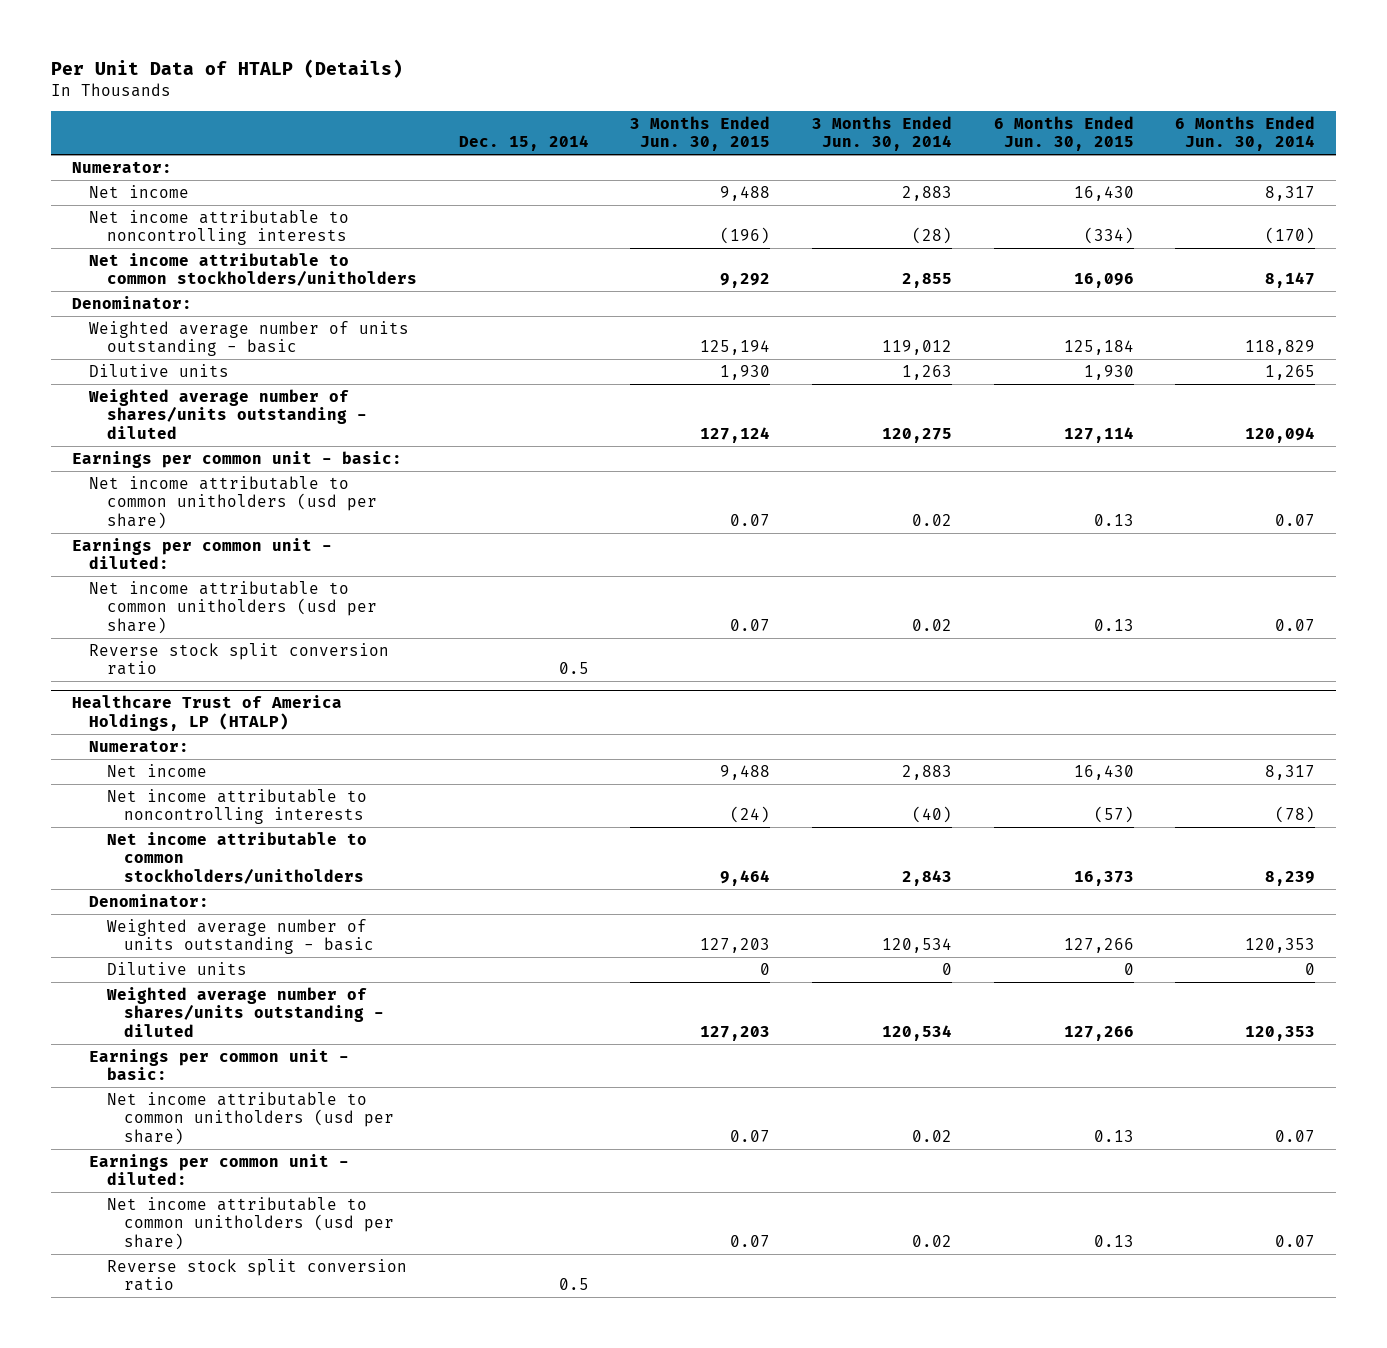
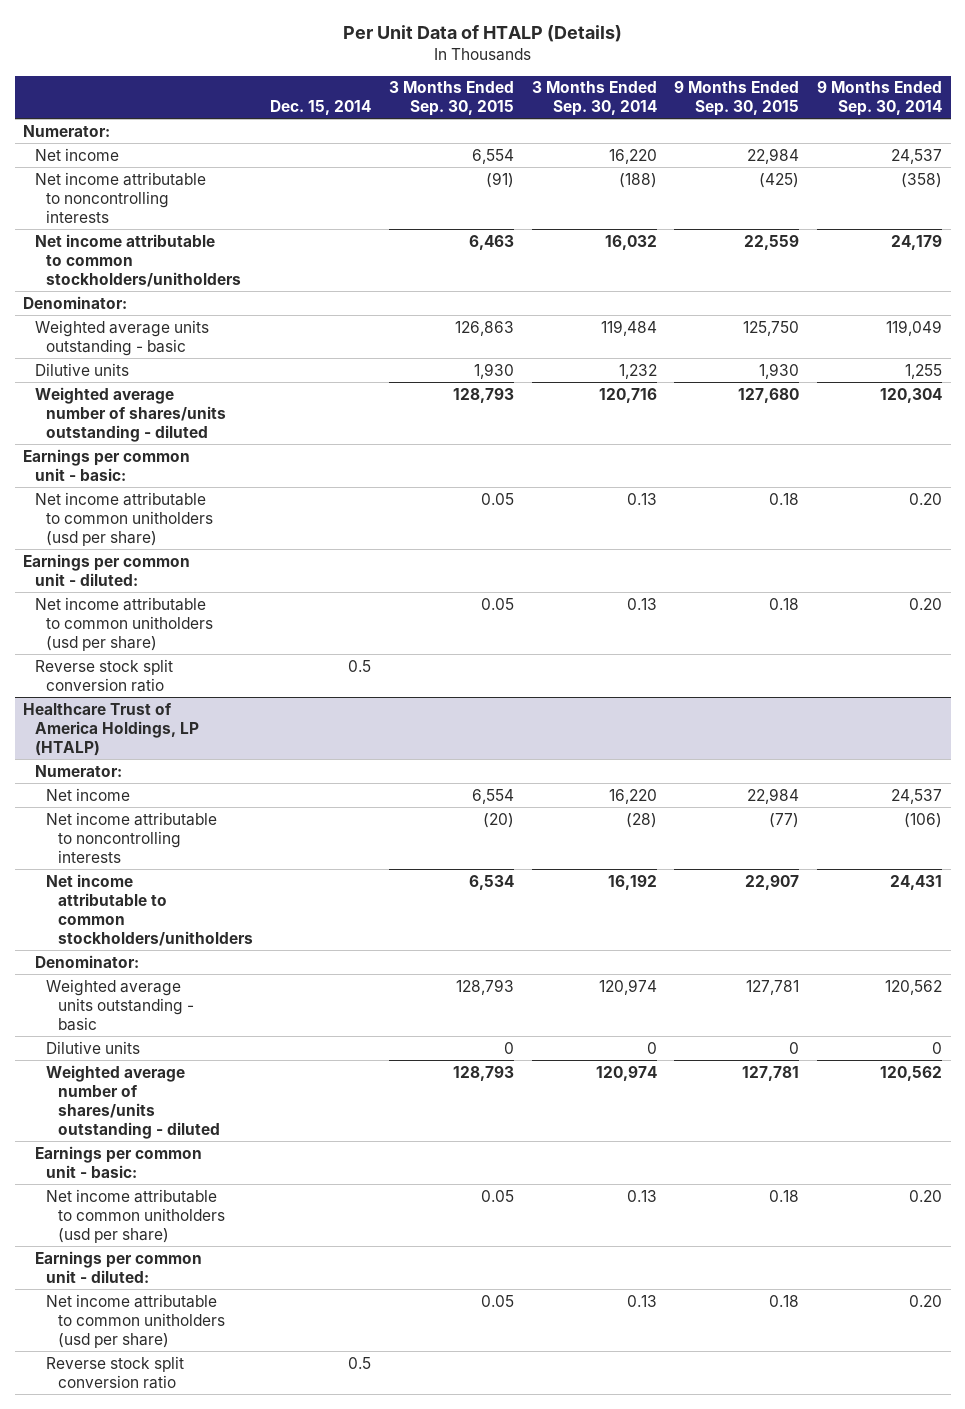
[630,115,771,152] 3 Months Ended Jun. 30, 2015 -> none
[811,115,952,152] 3 Months Ended Jun. 30, 2014 -> none
[993,115,1134,152] 6 Months Ended Jun. 30, 2015 -> none
[1175,115,1316,152] 6 Months Ended Jun. 30, 2014 -> none
none -> [388,81,514,117] 3 Months Ended Sep. 30, 2015
none -> [531,81,657,117] 3 Months Ended Sep. 30, 2014
none -> [674,81,800,117] 9 Months Ended Sep. 30, 2015
none -> [816,81,942,117] 9 Months Ended Sep. 30, 2014
[89,320,410,357] Weighted average number of units outstanding - basic -> [34,319,209,356] Weighted average units outstanding - basic
[106,918,375,955] Weighted average number of units outstanding - basic -> [46,978,194,1031] Weighted average units outstanding - basic

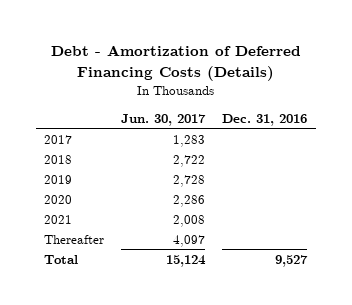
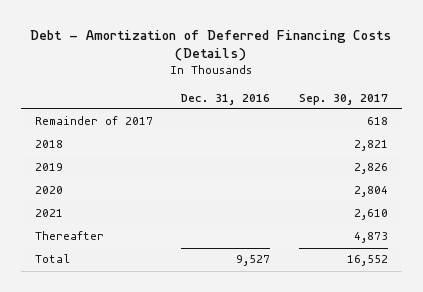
[121,113,207,126] Jun. 30, 2017 -> none
none -> [298,93,388,105] Sep. 30, 2017
[44,134,73,144] 2017 -> [35,116,154,126] Remainder of 2017

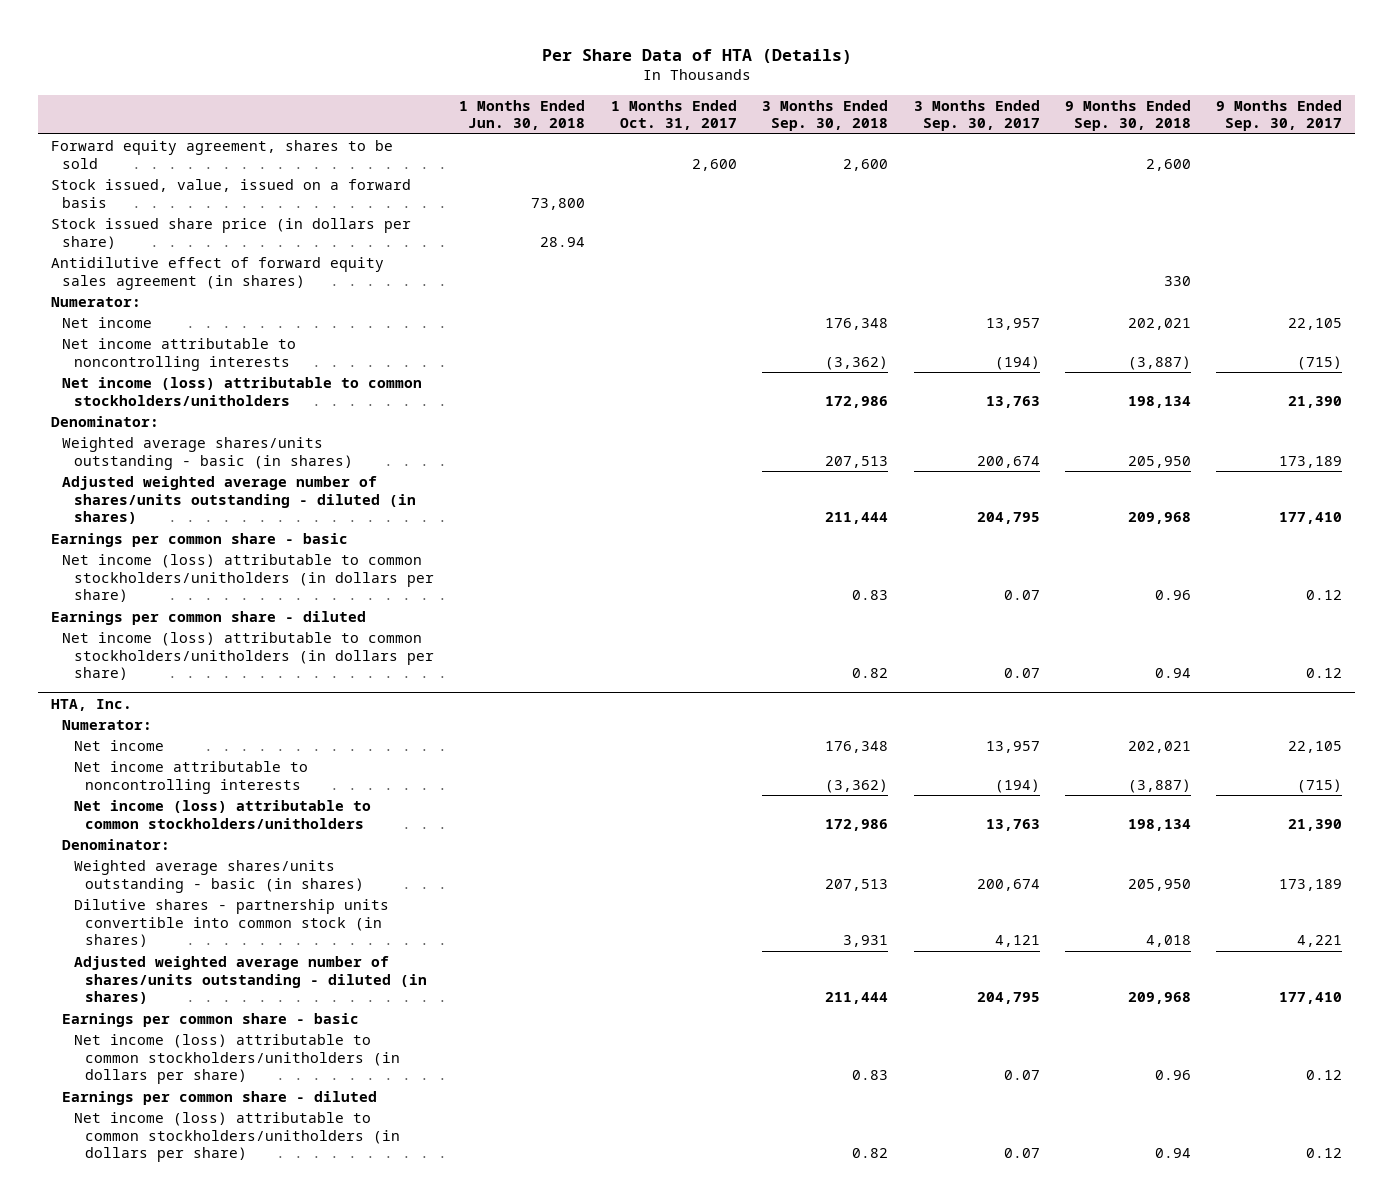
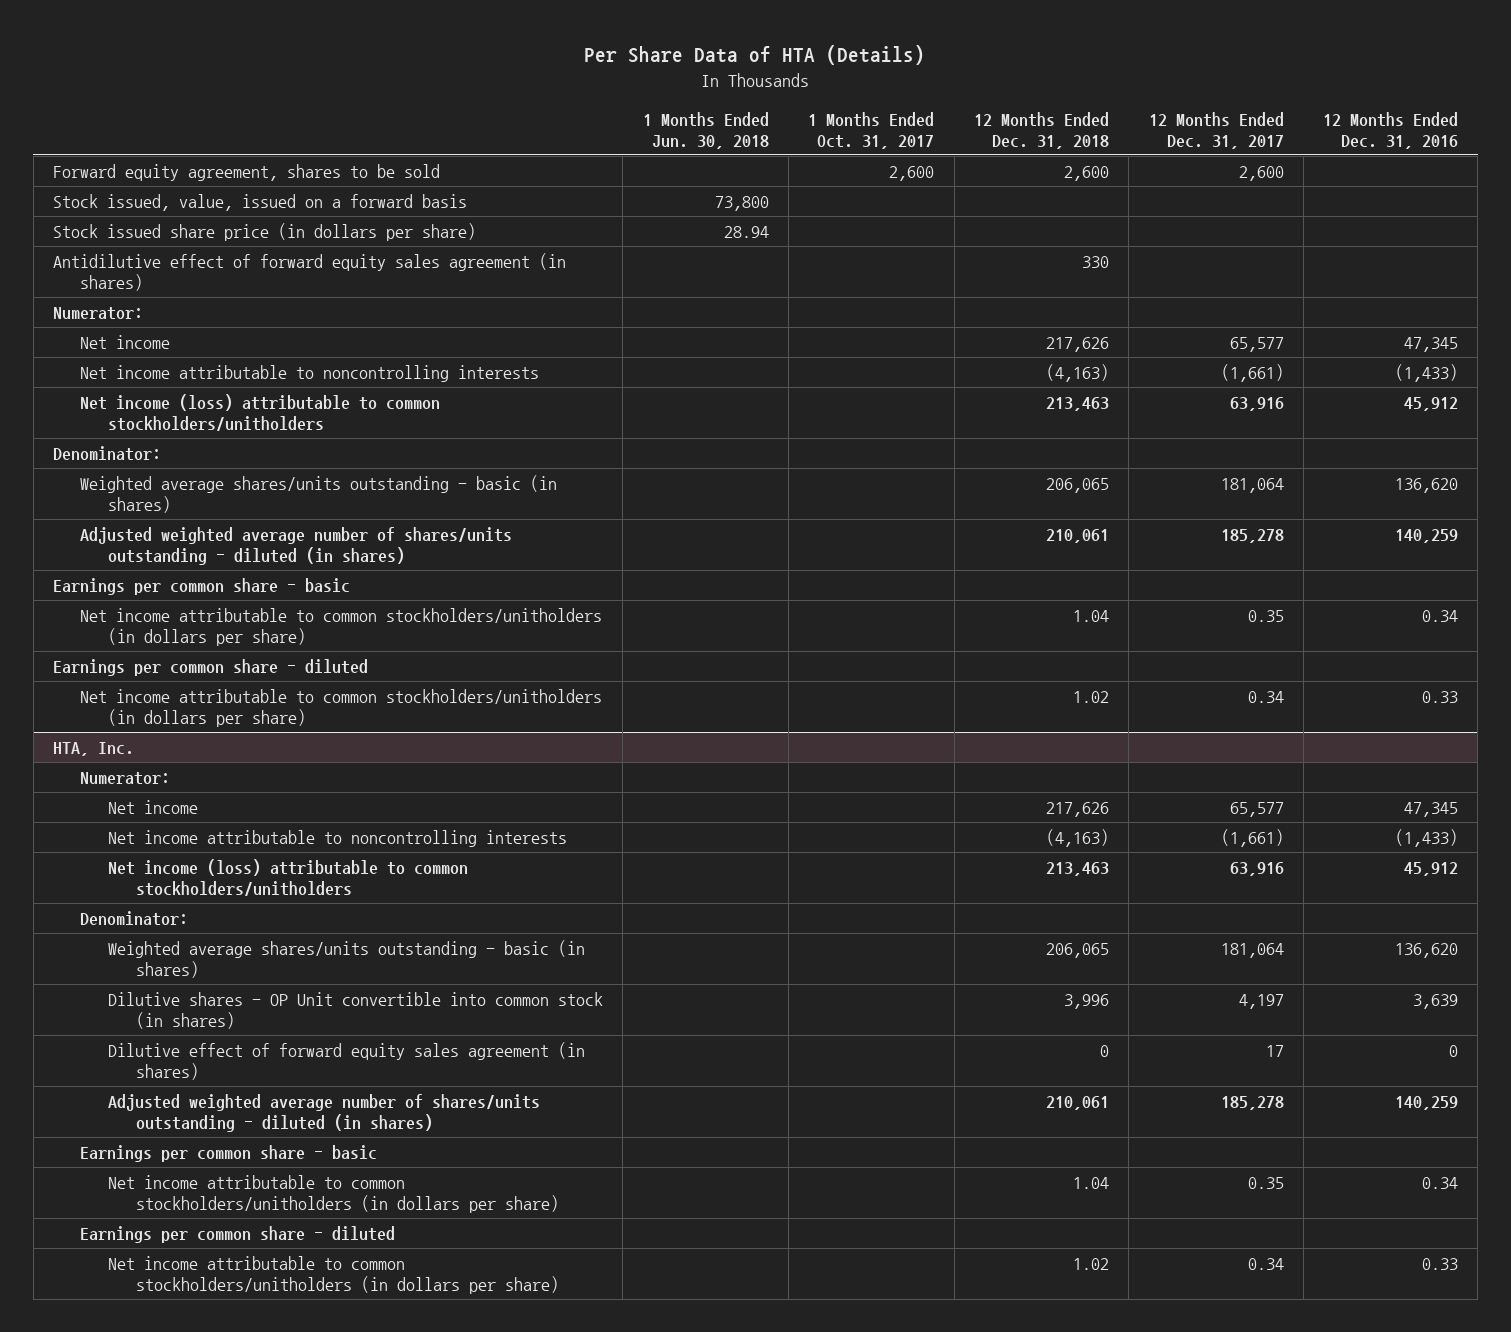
[762,99,889,132] 3 Months Ended Sep. 30, 2018 -> none
[913,99,1040,132] 3 Months Ended Sep. 30, 2017 -> none
[1064,99,1191,132] 9 Months Ended Sep. 30, 2018 -> none
[1216,99,1343,132] 9 Months Ended Sep. 30, 2017 -> none
none -> [973,111,1109,149] 12 Months Ended Dec. 31, 2018
none -> [1148,111,1284,149] 12 Months Ended Dec. 31, 2017
none -> [1323,111,1459,149] 12 Months Ended Dec. 31, 2016
[62,553,434,603] Net income (loss) attributable to common stockholders/unitholders (in dollars per share) -> [80,607,603,646] Net income attributable to common stockholders/unitholders (in dollars per share)
[62,631,434,681] Net income (loss) attributable to common stockholders/unitholders (in dollars per share) -> [80,688,603,727] Net income attributable to common stockholders/unitholders (in dollars per share)
[73,898,389,948] Dilutive shares - partnership units convertible into common stock (in shares) -> [108,991,604,1029] Dilutive shares - OP Unit convertible into common stock (in shares)
none -> [108,1041,586,1080] Dilutive effect of forward equity sales agreement (in shares)
[73,1033,401,1085] Net income (loss) attributable to common stockholders/unitholders (in dollars per share) -> [108,1174,559,1213] Net income attributable to common stockholders/unitholders (in dollars per share)
[73,1111,401,1163] Net income (loss) attributable to common stockholders/unitholders (in dollars per share) -> [108,1255,559,1294] Net income attributable to common stockholders/unitholders (in dollars per share)

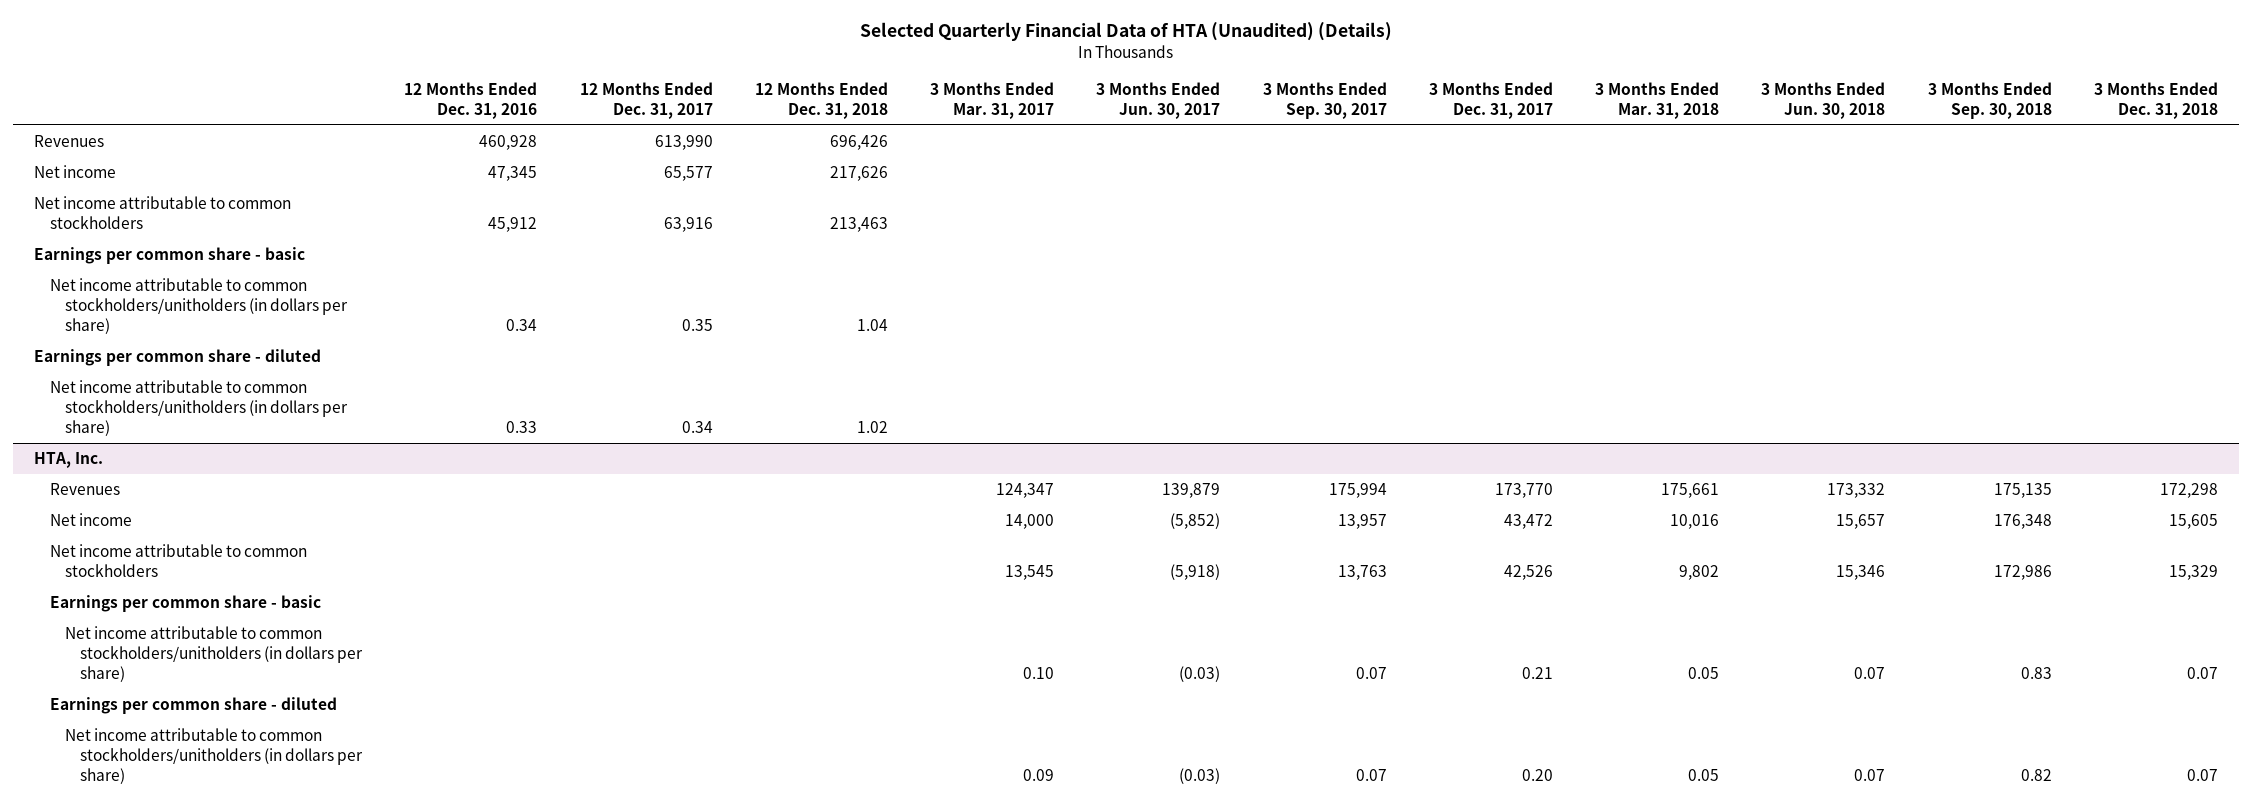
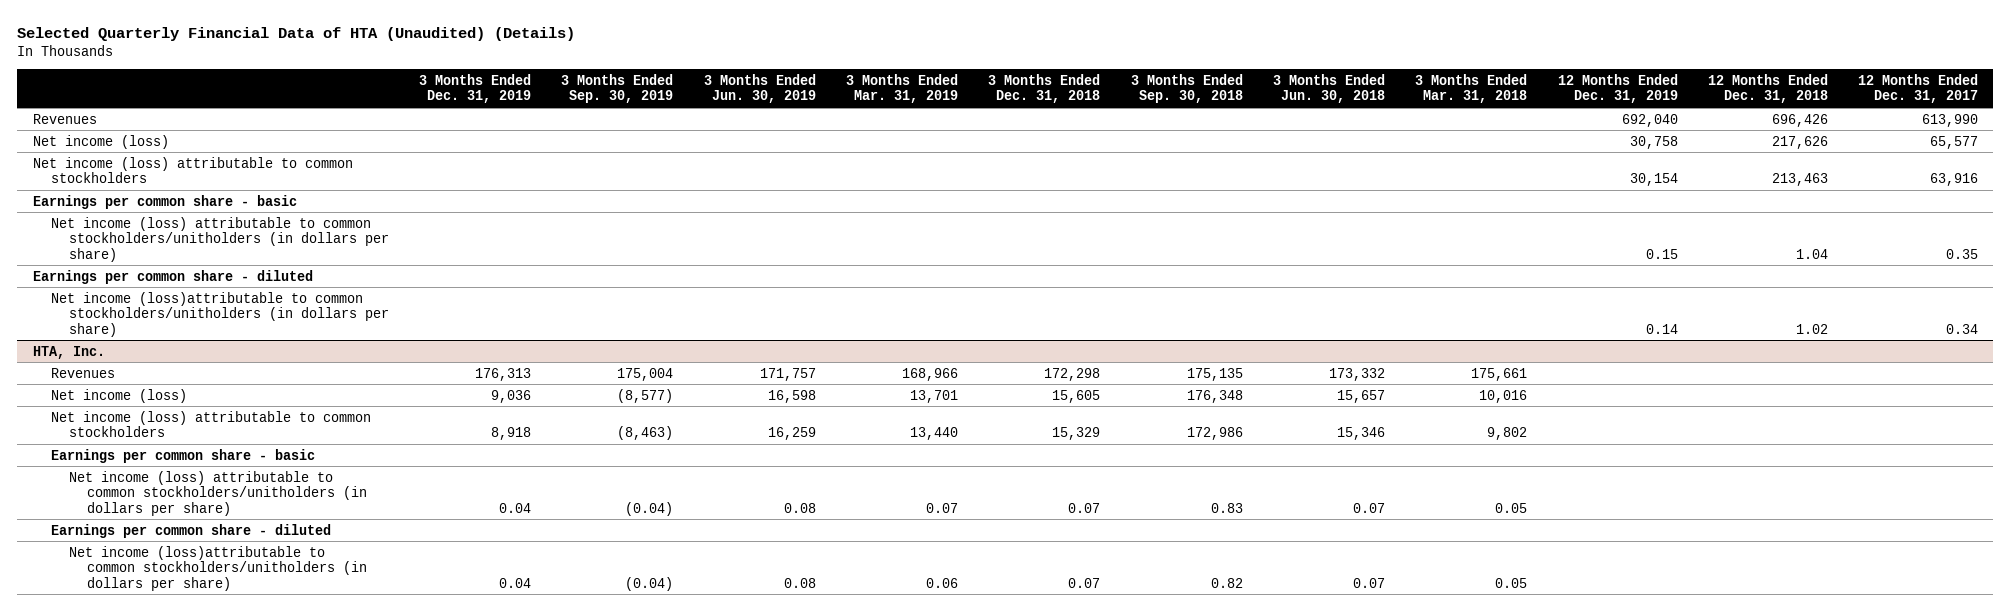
[404,81,538,119] 12 Months Ended Dec. 31, 2016 -> none
[930,81,1055,119] 3 Months Ended Mar. 31, 2017 -> none
[1096,81,1221,119] 3 Months Ended Jun. 30, 2017 -> none
[1262,81,1387,119] 3 Months Ended Sep. 30, 2017 -> none
[1428,81,1553,119] 3 Months Ended Dec. 31, 2017 -> none
none -> [419,73,532,104] 3 Months Ended Dec. 31, 2019
none -> [561,73,674,104] 3 Months Ended Sep. 30, 2019
none -> [703,73,816,104] 3 Months Ended Jun. 30, 2019
none -> [846,73,959,104] 3 Months Ended Mar. 31, 2019
none -> [1557,73,1678,104] 12 Months Ended Dec. 31, 2019
[34,165,117,179] Net income -> [32,134,169,149] Net income (loss)
[34,196,292,230] Net income attributable to common stockholders -> [32,156,353,184] Net income (loss) attributable to common stockholders
[49,278,348,334] Net income attributable to common stockholders/unitholders (in dollars per share) -> [50,216,389,262] Net income (loss) attributable to common stockholders/unitholders (in dollars per share)
[49,380,348,436] Net income attributable to common stockholders/unitholders (in dollars per share) -> [50,291,389,337] Net income (loss)attributable to common stockholders/unitholders (in dollars per share)
[49,513,132,527] Net income -> [50,388,187,403] Net income (loss)
[49,544,307,578] Net income attributable to common stockholders -> [50,410,371,438] Net income (loss) attributable to common stockholders
[64,626,364,682] Net income attributable to common stockholders/unitholders (in dollars per share) -> [68,470,367,516] Net income (loss) attributable to common stockholders/unitholders (in dollars per share)
[64,728,364,784] Net income attributable to common stockholders/unitholders (in dollars per share) -> [68,545,367,591] Net income (loss)attributable to common stockholders/unitholders (in dollars per share)

